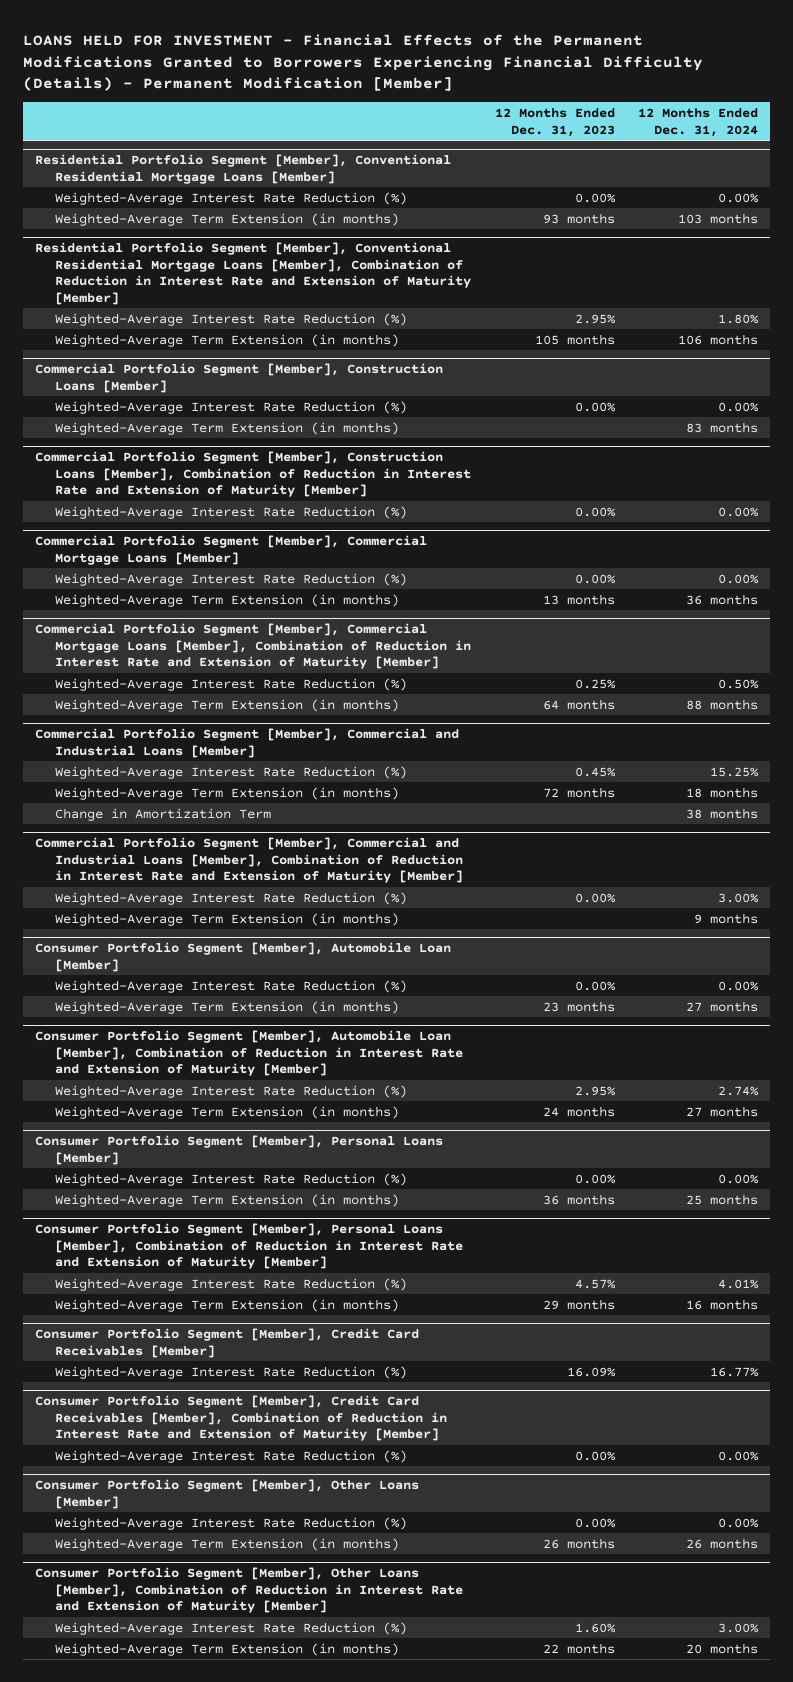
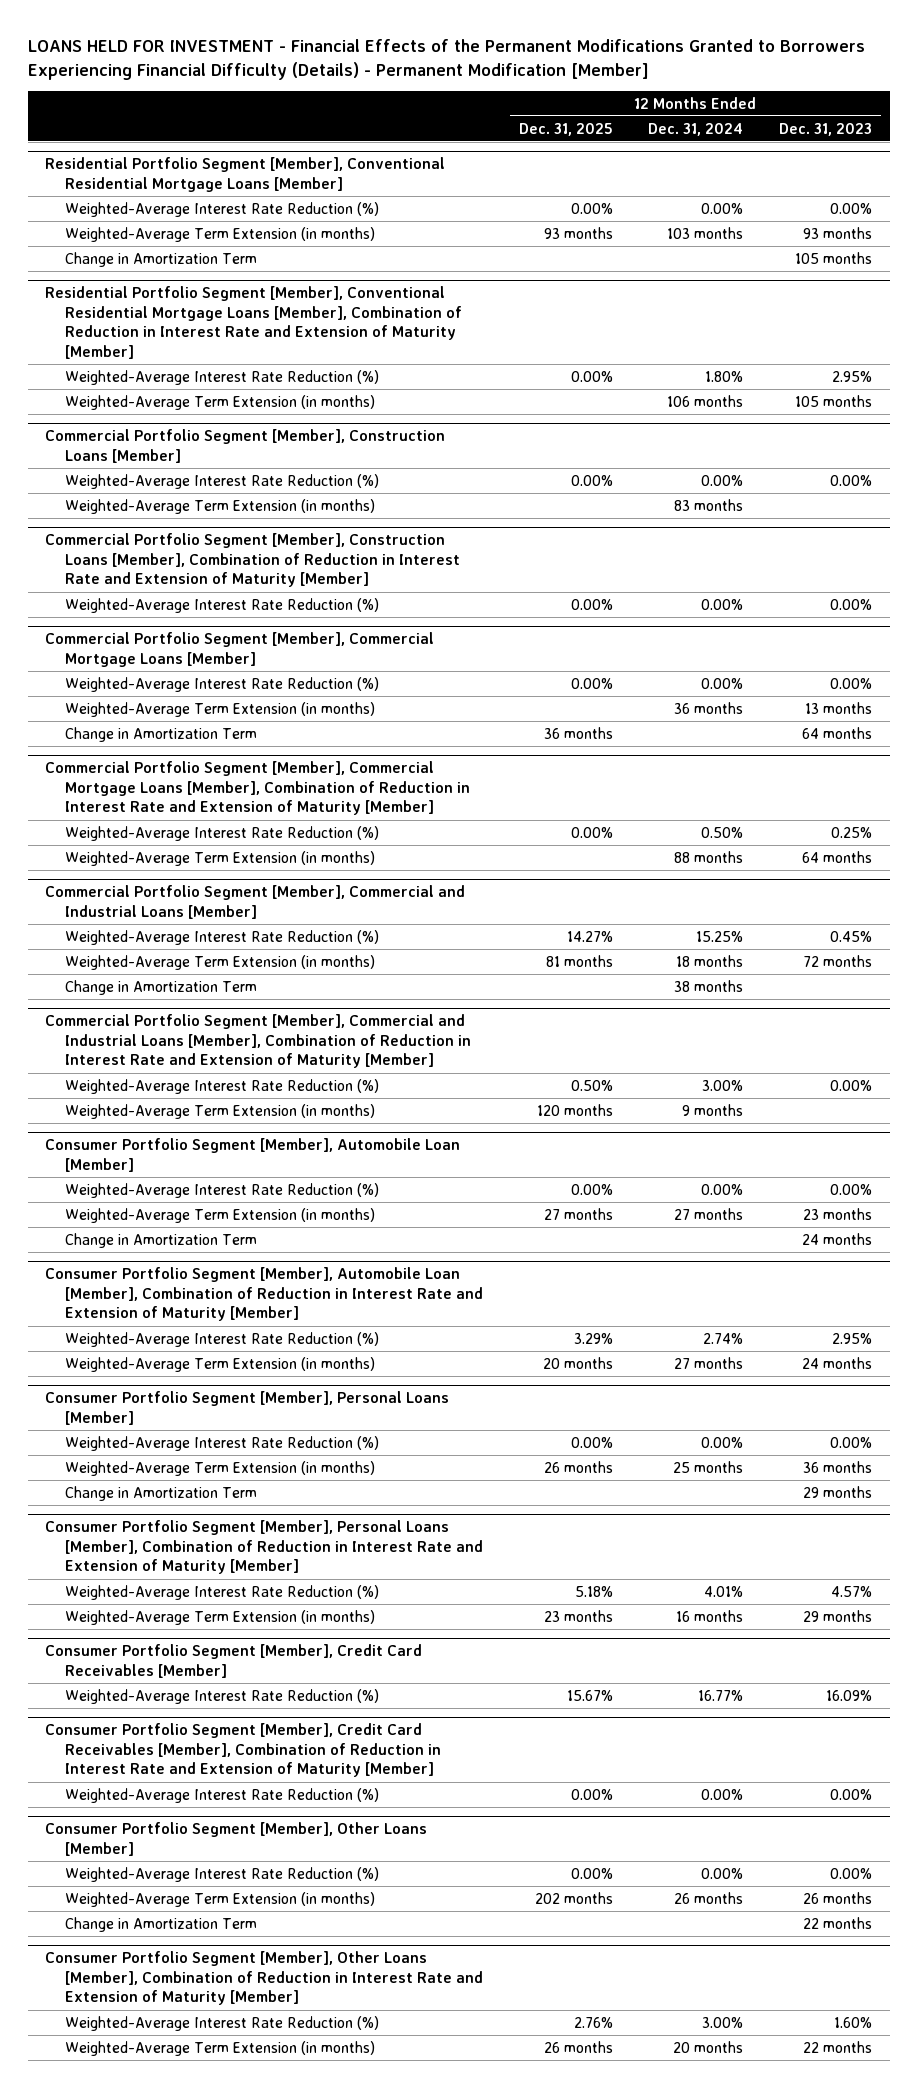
none -> [518,122,613,136] Dec. 31, 2025
none -> [65,251,258,267] Change in Amortization Term
none -> [65,726,258,742] Change in Amortization Term
none -> [65,1232,258,1248] Change in Amortization Term
none -> [65,1485,258,1501] Change in Amortization Term
none -> [65,1916,258,1932] Change in Amortization Term

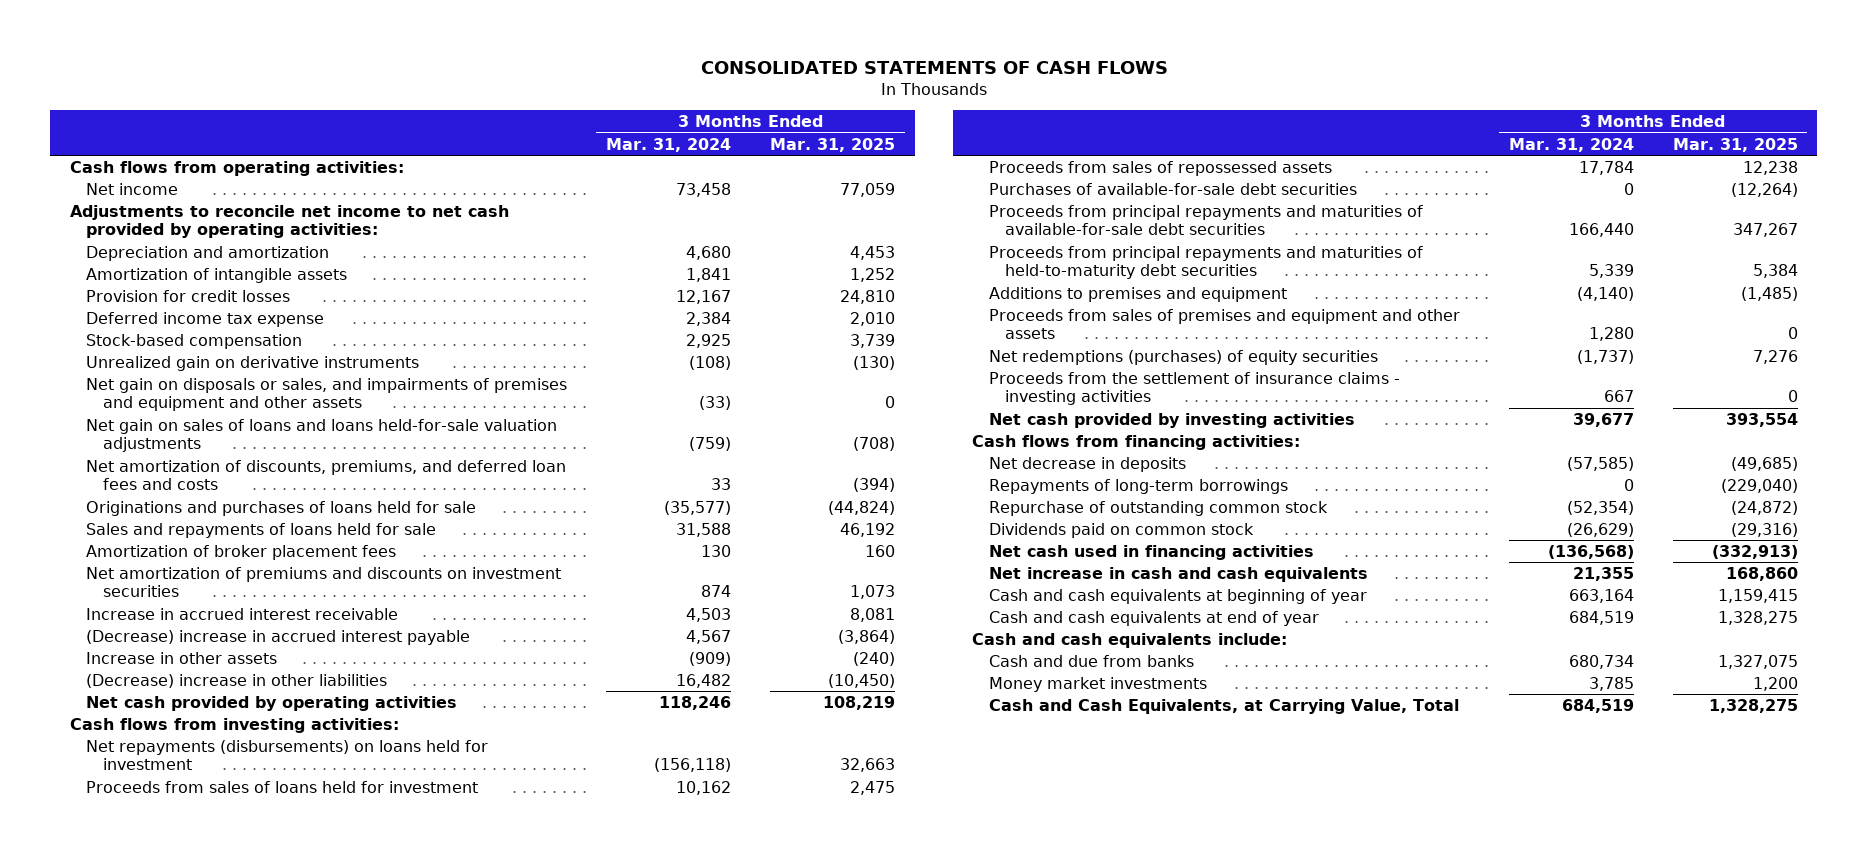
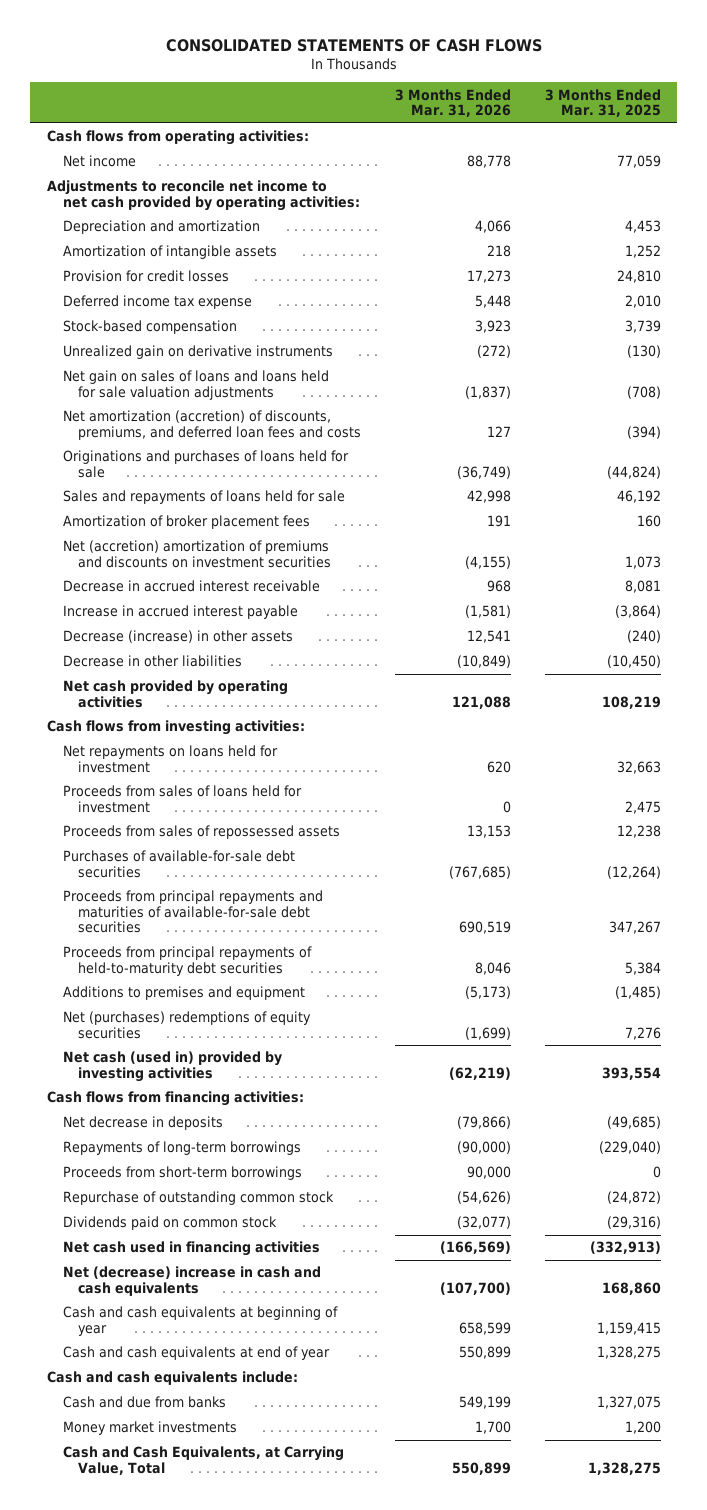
[606,137,732,152] Mar. 31, 2024 -> none
none -> [395,88,512,118] 3 Months Ended Mar. 31, 2026
[86,377,568,411] Net gain on disposals or sales, and impairments of premises and equipment and other assets -> none
[86,418,558,452] Net gain on sales of loans and loans held-for-sale valuation adjustments -> [62,370,329,400] Net gain on sales of loans and loans held for sale valuation adjustments
[86,459,567,490] Net amortization of discounts, premiums, and deferred loan fees and costs -> [62,410,362,440] Net amortization (accretion) of discounts, premiums, and deferred loan fees and costs
[86,566,562,597] Net amortization of premiums and discounts on investment securities -> [62,540,332,568] Net (accretion) amortization of premiums and discounts on investment securities
[86,607,399,620] Increase in accrued interest receivable -> [62,580,320,593] Decrease in accrued interest receivable
[86,629,471,645] (Decrease) increase in accrued interest payable -> [62,605,298,620] Increase in accrued interest payable
[86,651,278,664] Increase in other assets -> [62,630,293,644] Decrease (increase) in other assets
[86,673,388,688] (Decrease) increase in other liabilities -> [62,655,242,668] Decrease in other liabilities
[86,739,489,770] Net repayments (disbursements) on loans held for investment -> [62,745,278,773] Net repayments on loans held for investment
[988,245,1423,279] Proceeds from principal repayments and maturities of held-to-maturity debt securities -> [62,946,312,976] Proceeds from principal repayments of held-to-maturity debt securities
[988,308,1460,339] Proceeds from sales of premises and equipment and other assets -> none
[988,371,1400,405] Proceeds from the settlement of insurance claims - investing activities -> none
[988,349,1378,365] Net redemptions (purchases) of equity securities -> [62,1011,311,1039] Net (purchases) redemptions of equity securities
[988,412,1355,428] Net cash provided by investing activities -> [62,1051,282,1082] Net cash (used in) provided by investing activities
none -> [62,1166,302,1181] Proceeds from short-term borrowings
[988,566,1368,582] Net increase in cash and cash equivalents -> [62,1266,321,1296] Net (decrease) increase in cash and cash equivalents

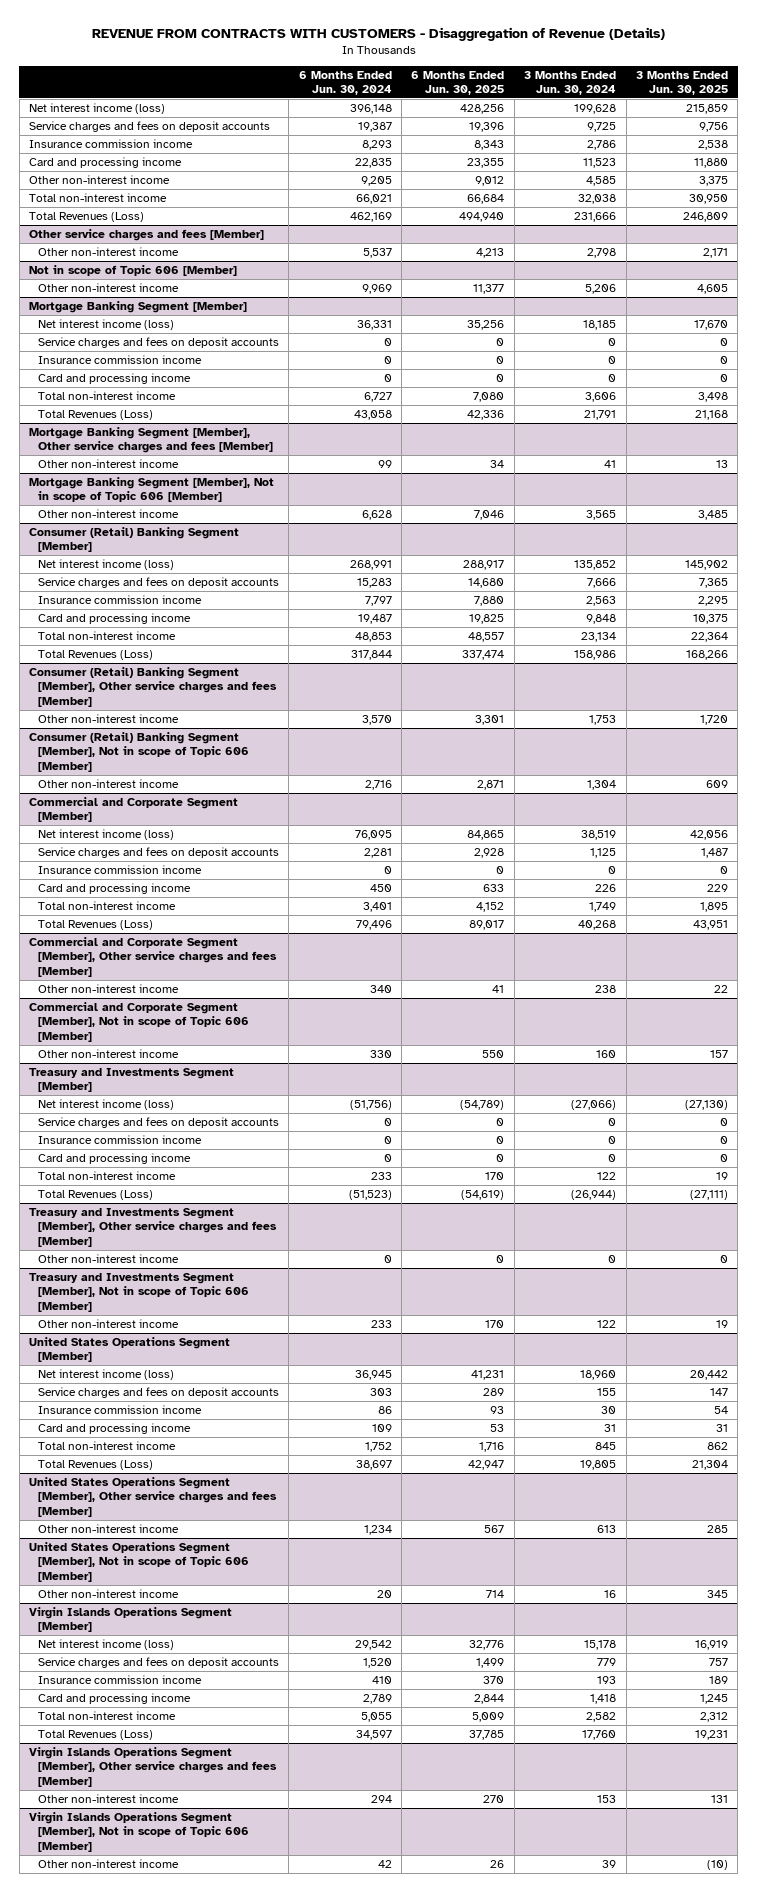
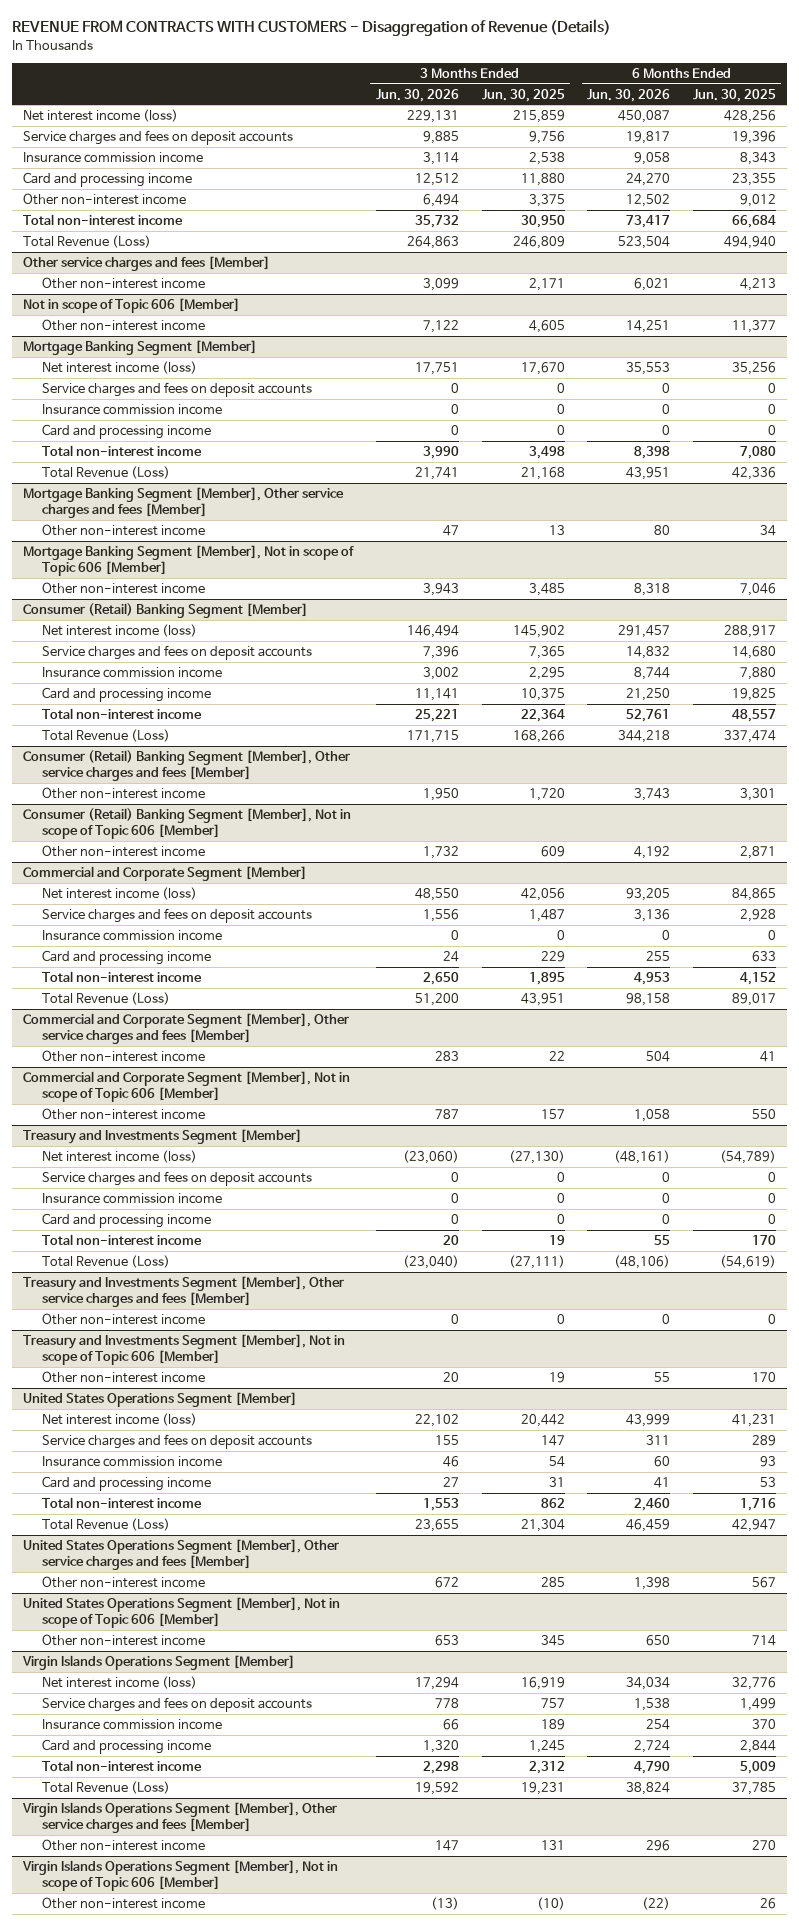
[298,70,392,96] 6 Months Ended Jun. 30, 2024 -> none
[524,70,617,96] 3 Months Ended Jun. 30, 2024 -> none
none -> [376,88,460,102] Jun. 30, 2026
none -> [587,88,671,102] Jun. 30, 2026
[29,211,145,222] Total Revenues (Loss) -> [23,235,152,249] Total Revenue (Loss)
[37,409,153,420] Total Revenues (Loss) -> [42,466,171,480] Total Revenue (Loss)
[37,649,153,660] Total Revenues (Loss) -> [42,729,171,743] Total Revenue (Loss)
[37,919,153,930] Total Revenues (Loss) -> [42,992,171,1006] Total Revenue (Loss)
[37,1189,153,1200] Total Revenues (Loss) -> [42,1255,171,1269] Total Revenue (Loss)
[37,1459,153,1470] Total Revenues (Loss) -> [42,1518,171,1532] Total Revenue (Loss)
[37,1729,153,1740] Total Revenues (Loss) -> [42,1781,171,1795] Total Revenue (Loss)

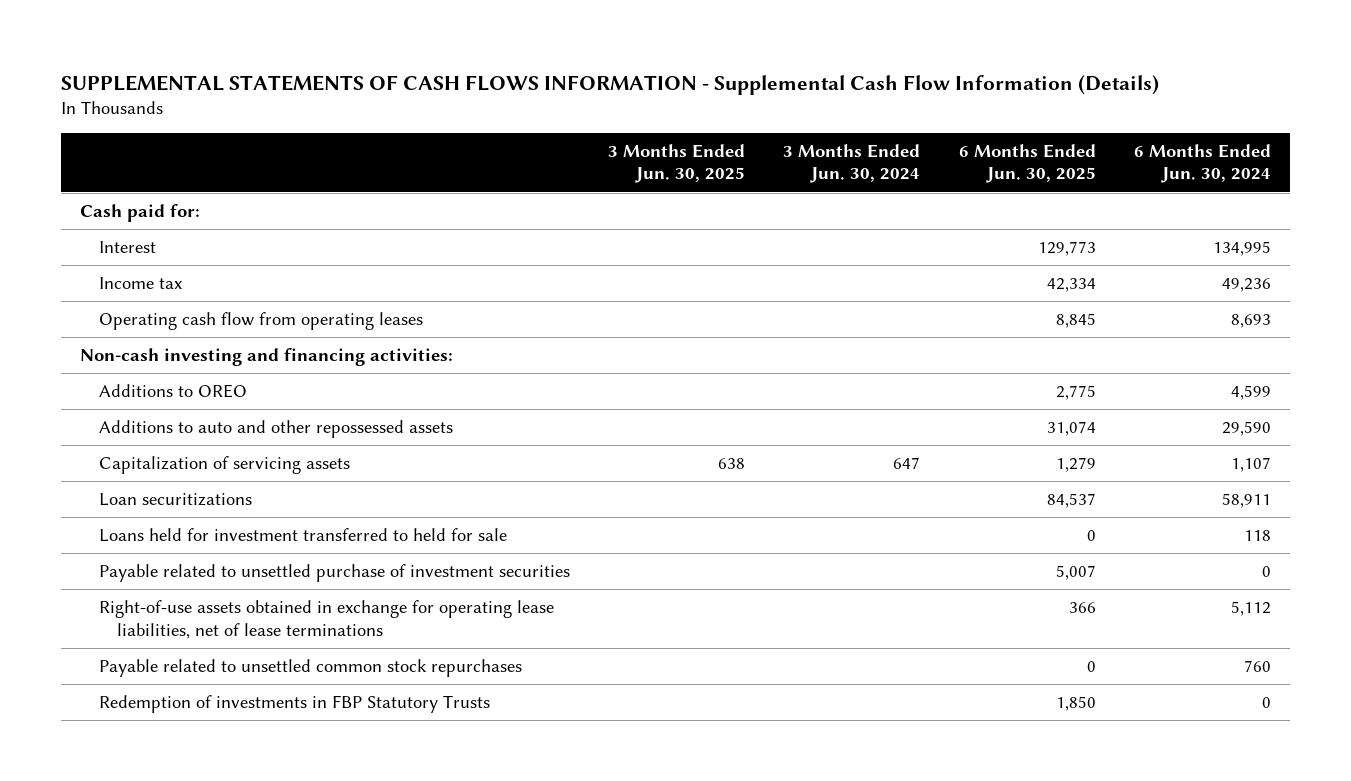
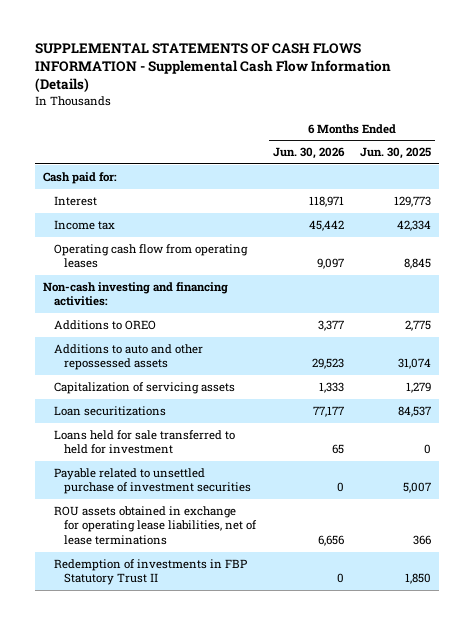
[608,143,746,184] 3 Months Ended Jun. 30, 2025 -> none
[783,143,921,184] 3 Months Ended Jun. 30, 2024 -> none
[1133,143,1271,184] 6 Months Ended Jun. 30, 2024 -> none
none -> [272,147,345,160] Jun. 30, 2026
[98,528,507,543] Loans held for investment transferred to held for sale -> [53,430,235,455] Loans held for sale transferred to held for investment
[98,659,522,678] Payable related to unsettled common stock repurchases -> none
[98,600,554,639] Right-of-use assets obtained in exchange for operating lease liabilities, net of lease terminations -> [53,506,258,545] ROU assets obtained in exchange for operating lease liabilities, net of lease terminations
[98,695,490,714] Redemption of investments in FBP Statutory Trusts -> [53,559,247,586] Redemption of investments in FBP Statutory Trust II

